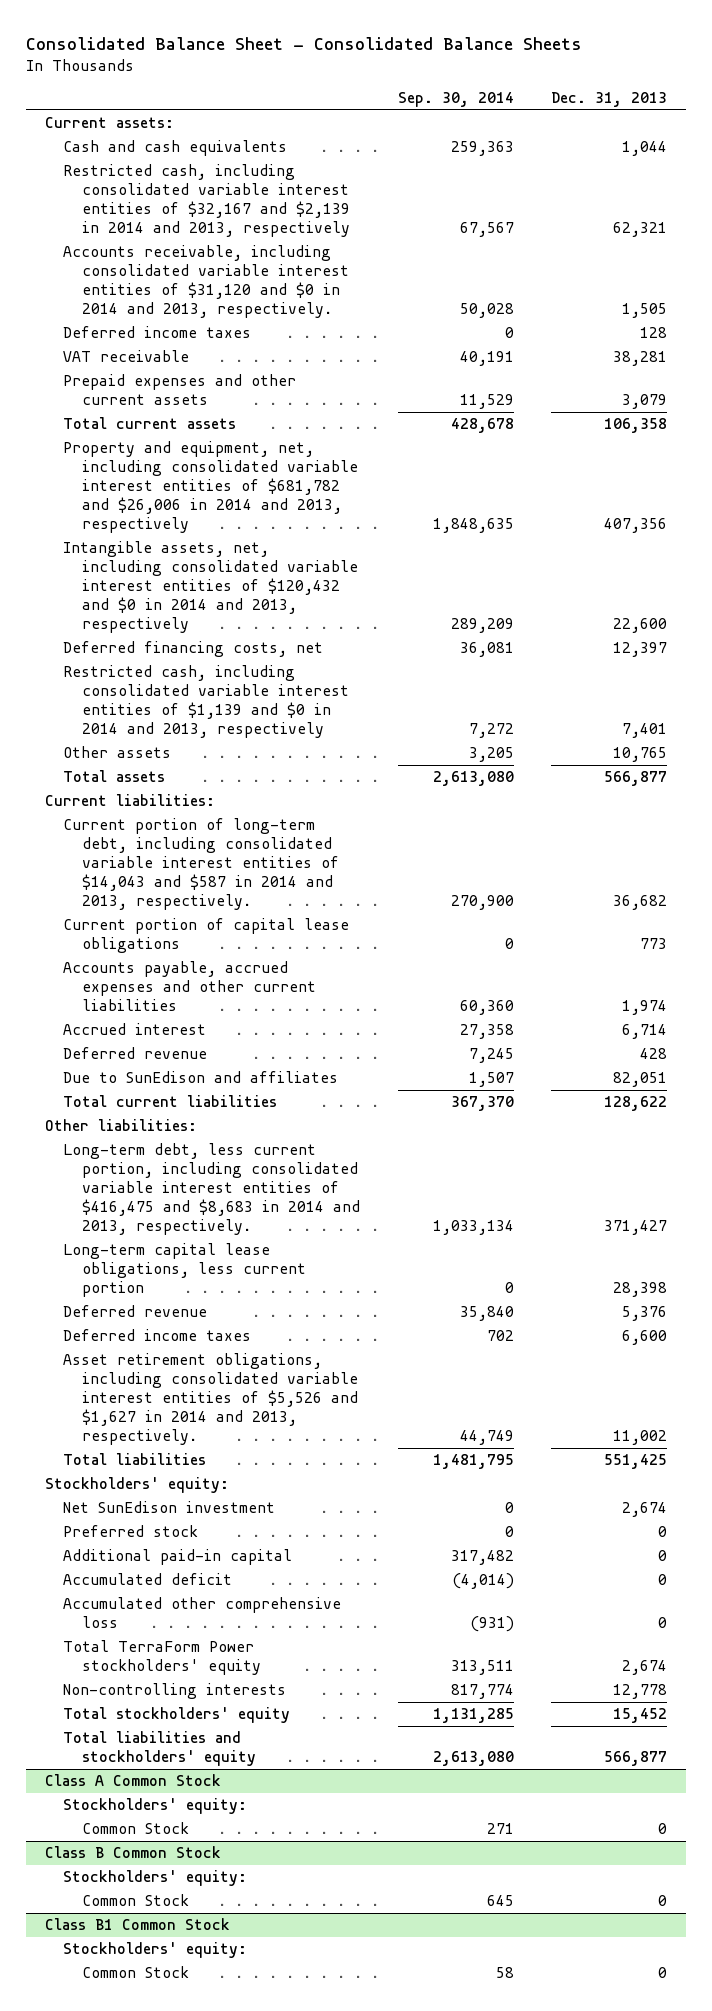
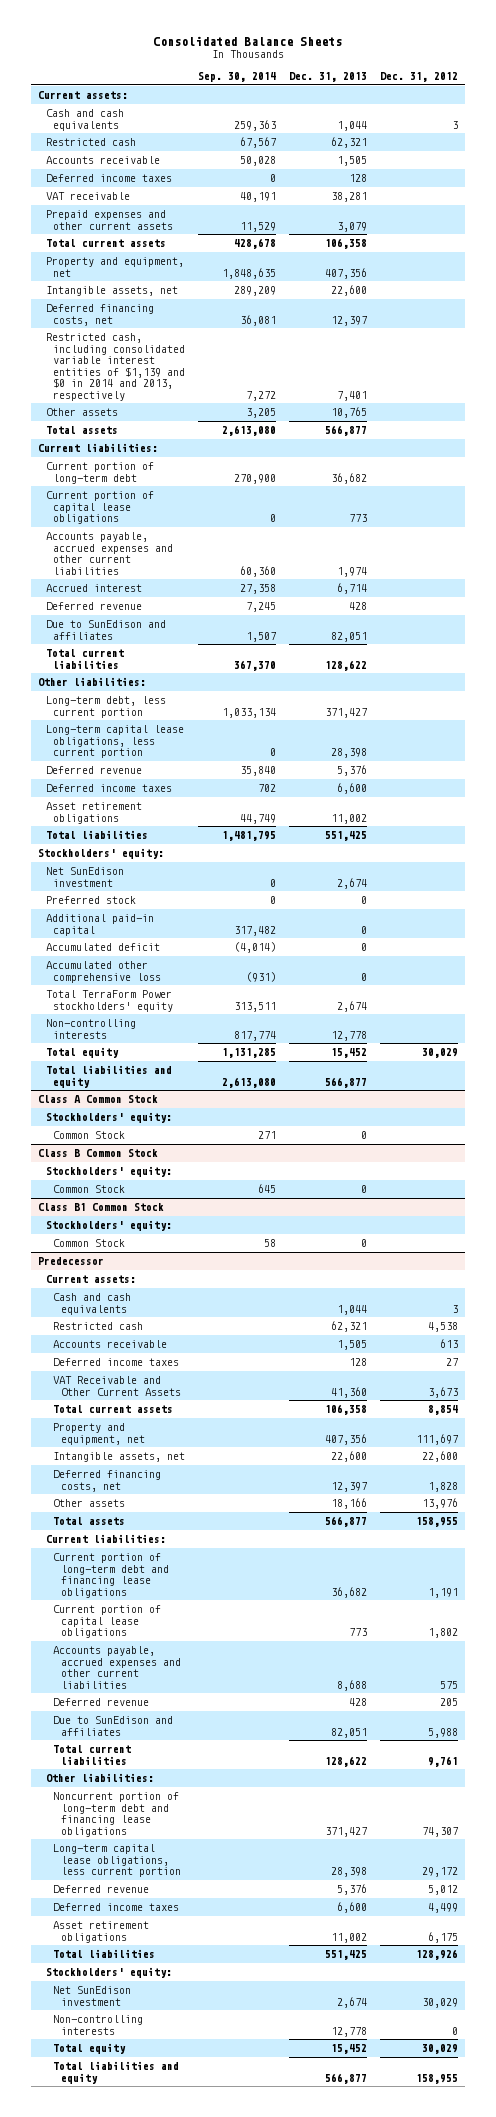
[25,36,582,50] Consolidated Balance Sheet - Consolidated Balance Sheets -> [153,35,343,46] Consolidated Balance Sheets
none -> [380,72,459,83] Dec. 31, 2012
[63,164,351,238] Restricted cash, including consolidated variable interest entities of $32,167 and $2,139 in 2014 and 2013, respectively -> [45,138,136,147] Restricted cash
[63,245,350,319] Accounts receivable, including consolidated variable interest entities of $31,120 and $0 in 2014 and 2013, respectively. -> [45,156,160,165] Accounts receivable
[63,441,359,534] Property and equipment, net, including consolidated variable interest entities of $681,782 and $26,006 in 2014 and 2013, respectively -> [45,257,184,277] Property and equipment, net
[63,541,359,634] Intangible assets, net, including consolidated variable interest entities of $120,432 and $0 in 2014 and 2013, respectively -> [45,286,178,297] Intangible assets, net
[63,818,340,911] Current portion of long-term debt, including consolidated variable interest entities of $14,043 and $587 in 2014 and 2013, respectively. -> [45,462,154,484] Current portion of long-term debt
[63,1143,361,1236] Long-term debt, less current portion, including consolidated variable interest entities of $416,475 and $8,683 in 2014 and 2013, respectively. -> [45,696,166,718] Long-term debt, less current portion
[63,1353,359,1446] Asset retirement obligations, including consolidated variable interest entities of $5,526 and $1,627 in 2014 and 2013, respectively. -> [45,802,142,824] Asset retirement obligations
[63,1707,291,1724] Total stockholders' equity -> [45,1047,119,1059] Total equity
[63,1731,257,1767] Total liabilities and stockholders' equity -> [45,1065,172,1088] Total liabilities and equity
none -> [37,1257,104,1266] Predecessor
none -> [45,1275,136,1284] Current assets:
none -> [53,1293,132,1315] Cash and cash equivalents
none -> [53,1322,144,1331] Restricted cash
none -> [53,1340,168,1349] Accounts receivable
none -> [53,1358,180,1367] Deferred income taxes
none -> [53,1376,182,1396] VAT Receivable and Other Current Assets
none -> [53,1405,174,1414] Total current assets
none -> [53,1423,146,1445] Property and equipment, net
none -> [53,1452,186,1463] Intangible assets, net
none -> [53,1470,162,1492] Deferred financing costs, net
none -> [53,1499,126,1508] Other assets
none -> [53,1517,126,1526] Total assets
none -> [45,1534,166,1544] Current liabilities:
none -> [53,1553,170,1598] Current portion of long-term debt and financing lease obligations
none -> [53,1605,162,1639] Current portion of capital lease obligations
none -> [53,1646,182,1689] Accounts payable, accrued expenses and other current liabilities
none -> [53,1698,150,1707] Deferred revenue
none -> [53,1716,174,1736] Due to SunEdison and affiliates
none -> [53,1745,132,1765] Total current liabilities
none -> [45,1773,154,1783] Other liabilities:
none -> [53,1792,180,1837] Noncurrent portion of long-term debt and financing lease obligations
none -> [53,1844,182,1878] Long-term capital lease obligations, less current portion
none -> [53,1885,150,1894] Deferred revenue
none -> [53,1903,180,1912] Deferred income taxes
none -> [53,1921,150,1943] Asset retirement obligations
none -> [53,1949,156,1959] Total liabilities
none -> [45,1967,172,1979] Stockholders' equity:
none -> [53,1986,132,2006] Net SunEdison investment
none -> [53,2015,144,2035] Non-controlling interests
none -> [53,2043,127,2055] Total equity
none -> [53,2061,180,2084] Total liabilities and equity

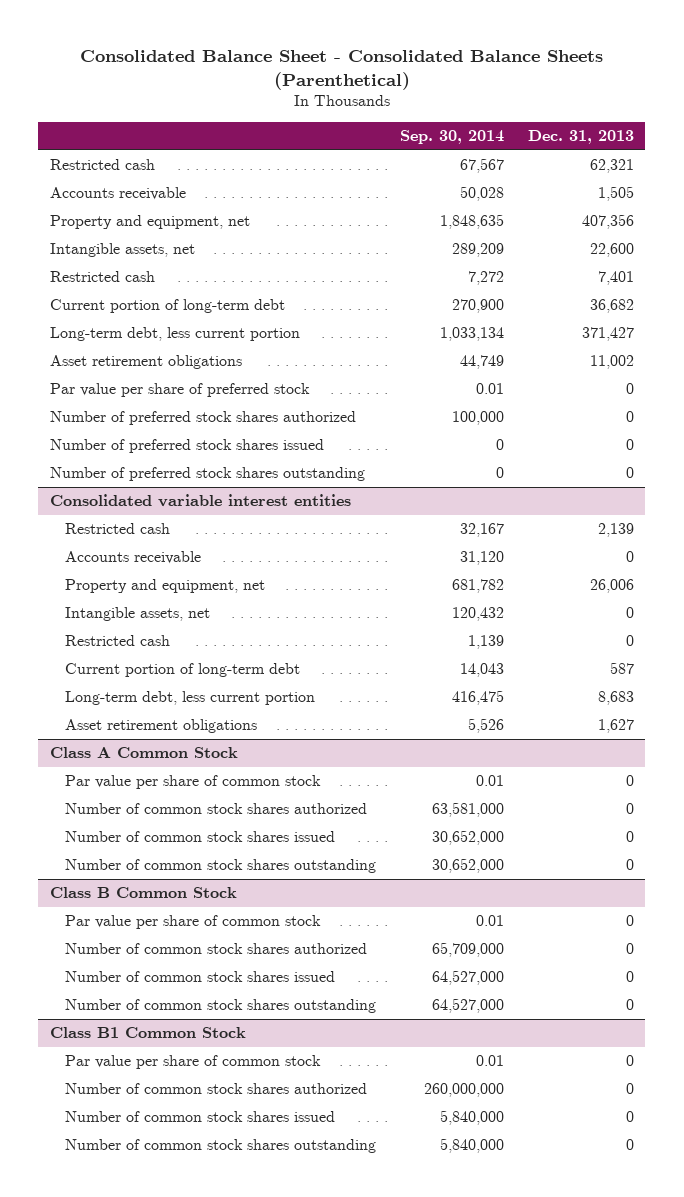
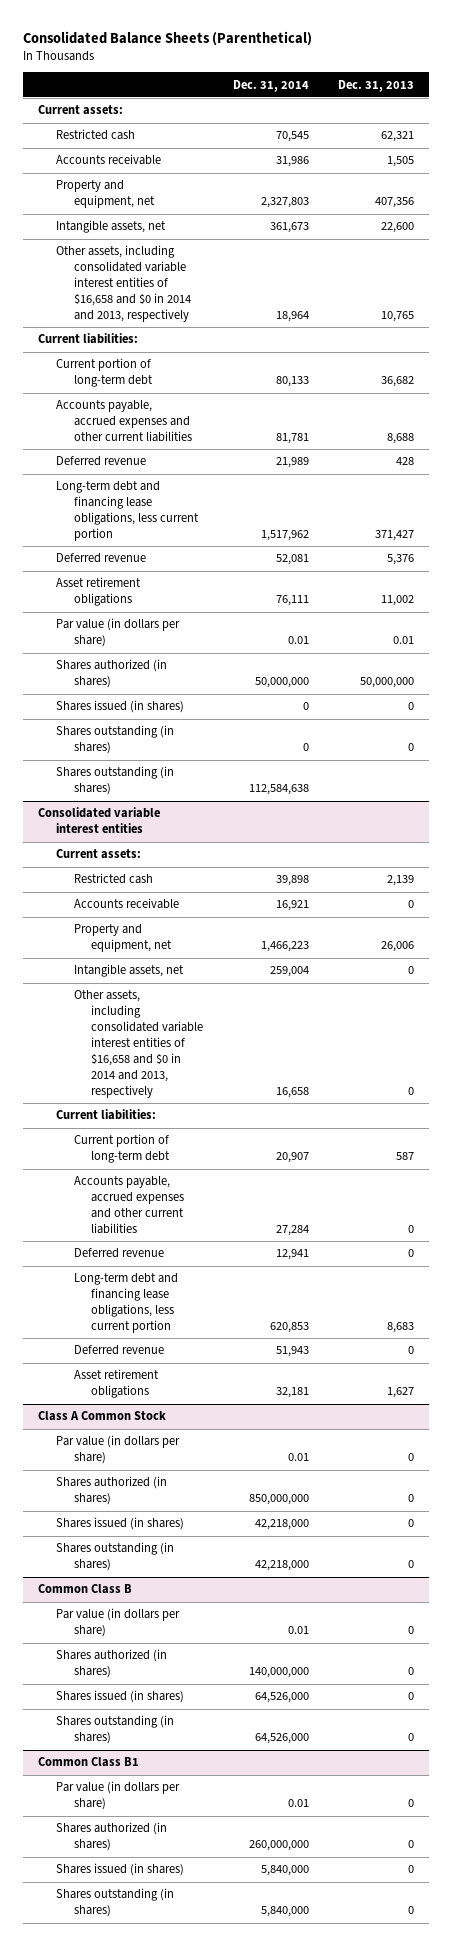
[79,49,603,90] Consolidated Balance Sheet - Consolidated Balance Sheets (Parenthetical) -> [23,30,313,46] Consolidated Balance Sheets (Parenthetical)
[399,130,504,145] Sep. 30, 2014 -> none
none -> [232,79,309,92] Dec. 31, 2014
none -> [38,105,124,116] Current assets:
[50,271,156,283] Restricted cash -> none
none -> [55,245,191,322] Other assets, including consolidated variable interest entities of $16,658 and $0 in 2014 and 2013, respectively
none -> [38,333,139,345] Current liabilities:
none -> [55,400,192,443] Accounts payable, accrued expenses and other current liabilities
none -> [55,456,146,467] Deferred revenue
[50,327,301,342] Long-term debt, less current portion -> [55,481,199,542] Long-term debt and financing lease obligations, less current portion
none -> [55,553,146,564] Deferred revenue
[50,383,311,398] Par value per share of preferred stock -> [55,618,180,648] Par value (in dollars per share)
[625,383,634,395] 0 -> [393,636,415,645] 0.01
[50,411,357,426] Number of preferred stock shares authorized -> [55,659,167,689] Shares authorized (in shares)
[625,411,634,423] 0 -> [360,677,415,689] 50,000,000
[50,439,325,454] Number of preferred stock shares issued -> [55,700,184,714] Shares issued (in shares)
[50,467,366,482] Number of preferred stock shares outstanding -> [55,725,174,755] Shares outstanding (in shares)
none -> [55,766,174,796] Shares outstanding (in shares)
none -> [55,849,141,860] Current assets:
[64,635,170,647] Restricted cash -> none
none -> [73,990,204,1098] Other assets, including consolidated variable interest entities of $16,658 and $0 in 2014 and 2013, respectively
none -> [55,1109,156,1121] Current liabilities:
none -> [73,1176,185,1235] Accounts payable, accrued expenses and other current liabilities
none -> [73,1248,164,1259] Deferred revenue
[64,691,315,706] Long-term debt, less current portion -> [73,1273,178,1334] Long-term debt and financing lease obligations, less current portion
none -> [73,1345,164,1356] Deferred revenue
[64,775,321,790] Par value per share of common stock -> [55,1435,180,1465] Par value (in dollars per share)
[64,803,367,815] Number of common stock shares authorized -> [55,1476,167,1506] Shares authorized (in shares)
[64,831,335,843] Number of common stock shares issued -> [55,1517,184,1531] Shares issued (in shares)
[64,859,376,874] Number of common stock shares outstanding -> [55,1542,174,1572] Shares outstanding (in shares)
[50,887,238,899] Class B Common Stock -> [38,1584,133,1595] Common Class B
[64,915,321,930] Par value per share of common stock -> [55,1608,180,1638] Par value (in dollars per share)
[64,943,367,955] Number of common stock shares authorized -> [55,1649,167,1679] Shares authorized (in shares)
[64,971,335,983] Number of common stock shares issued -> [55,1690,184,1704] Shares issued (in shares)
[64,999,376,1014] Number of common stock shares outstanding -> [55,1715,174,1745] Shares outstanding (in shares)
[50,1027,247,1039] Class B1 Common Stock -> [38,1757,140,1768] Common Class B1
[64,1055,321,1070] Par value per share of common stock -> [55,1781,180,1811] Par value (in dollars per share)
[64,1083,367,1095] Number of common stock shares authorized -> [55,1822,167,1852] Shares authorized (in shares)
[64,1111,335,1123] Number of common stock shares issued -> [55,1863,184,1877] Shares issued (in shares)
[64,1139,376,1154] Number of common stock shares outstanding -> [55,1888,174,1918] Shares outstanding (in shares)

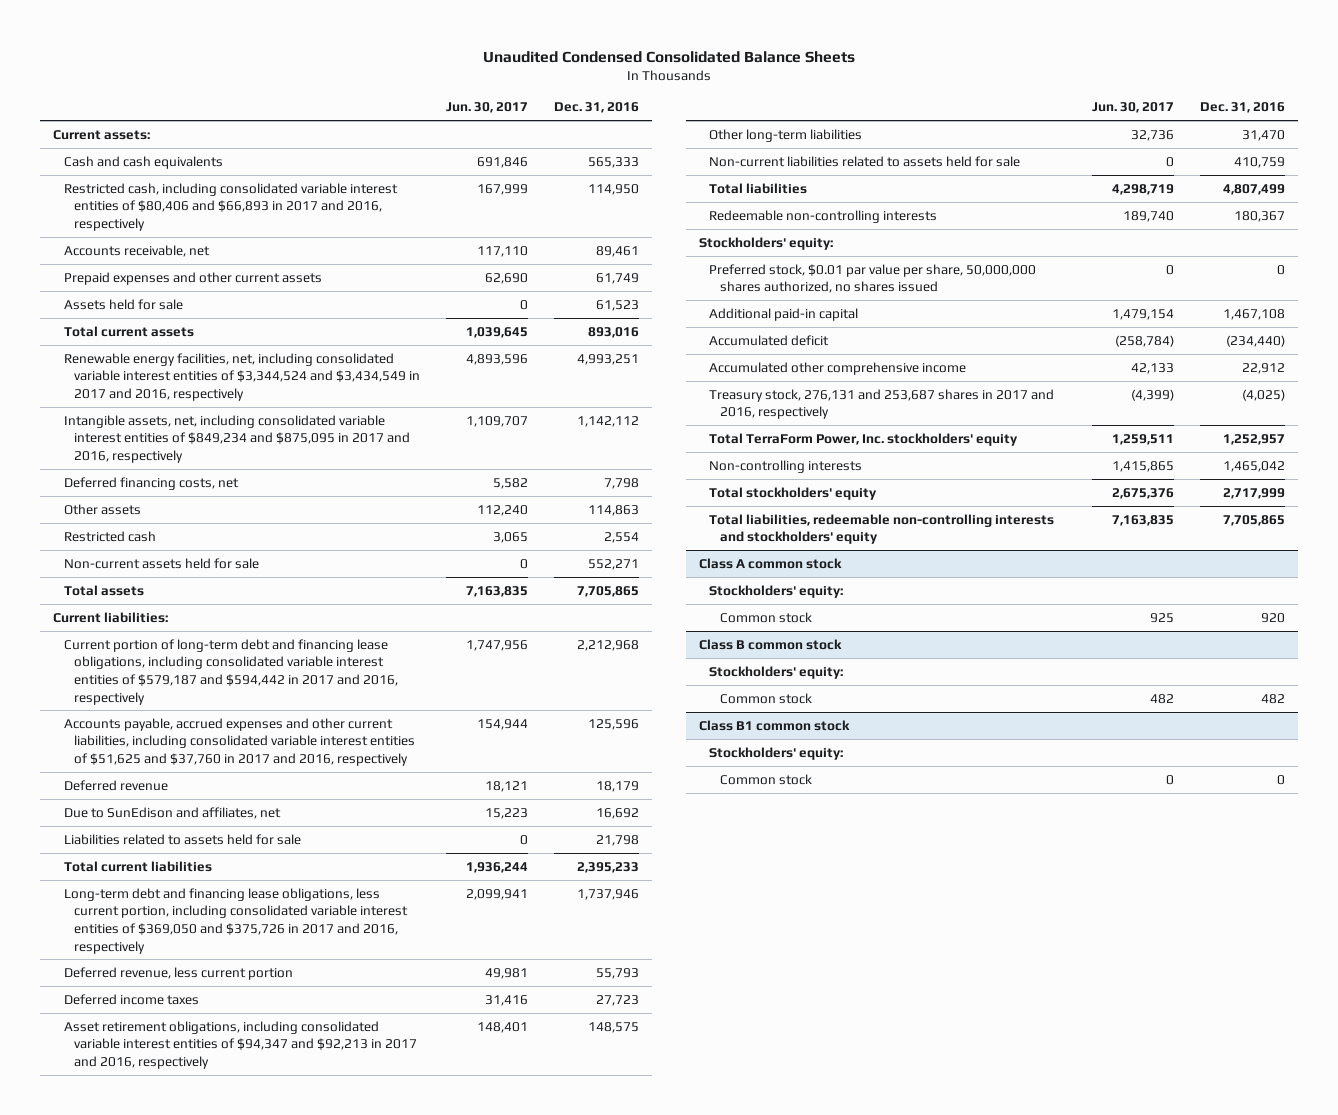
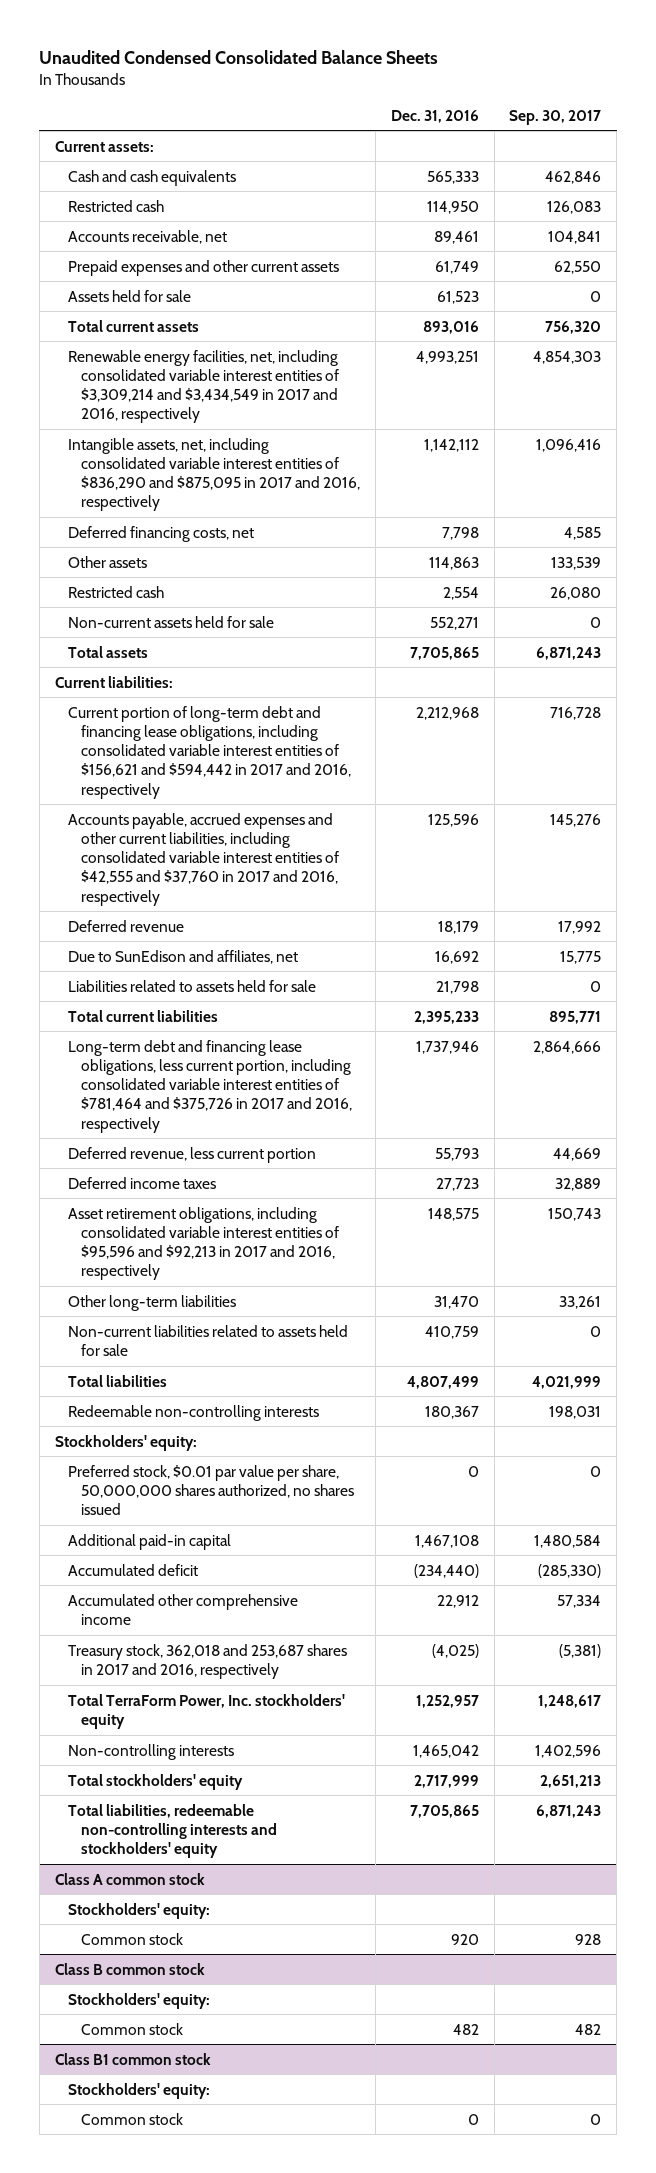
[446,102,529,114] Jun. 30, 2017 -> none
none -> [509,109,602,125] Sep. 30, 2017
[63,182,398,231] Restricted cash, including consolidated variable interest entities of $80,406 and $66,893 in 2017 and 2016, respectively -> [67,199,164,212] Restricted cash
[63,352,421,401] Renewable energy facilities, net, including consolidated variable interest entities of $3,344,524 and $3,434,549 in 2017 and 2016, respectively -> [67,349,340,424] Renewable energy facilities, net, including consolidated variable interest entities of $3,309,214 and $3,434,549 in 2017 and 2016, respectively
[63,414,411,463] Intangible assets, net, including consolidated variable interest entities of $849,234 and $875,095 in 2017 and 2016, respectively -> [67,437,361,512] Intangible assets, net, including consolidated variable interest entities of $836,290 and $875,095 in 2017 and 2016, respectively
[63,638,399,705] Current portion of long-term debt and financing lease obligations, including consolidated variable interest entities of $579,187 and $594,442 in 2017 and 2016, respectively -> [67,705,352,799] Current portion of long-term debt and financing lease obligations, including consolidated variable interest entities of $156,621 and $594,442 in 2017 and 2016, respectively
[63,717,416,766] Accounts payable, accrued expenses and other current liabilities, including consolidated variable interest entities of $51,625 and $37,760 in 2017 and 2016, respectively -> [67,812,340,906] Accounts payable, accrued expenses and other current liabilities, including consolidated variable interest entities of $42,555 and $37,760 in 2017 and 2016, respectively
[63,887,409,954] Long-term debt and financing lease obligations, less current portion, including consolidated variable interest entities of $369,050 and $375,726 in 2017 and 2016, respectively -> [67,1039,353,1133] Long-term debt and financing lease obligations, less current portion, including consolidated variable interest entities of $781,464 and $375,726 in 2017 and 2016, respectively
[63,1020,418,1069] Asset retirement obligations, including consolidated variable interest entities of $94,347 and $92,213 in 2017 and 2016, respectively -> [67,1206,340,1281] Asset retirement obligations, including consolidated variable interest entities of $95,596 and $92,213 in 2017 and 2016, respectively
[709,388,1055,420] Treasury stock, 276,131 and 253,687 shares in 2017 and 2016, respectively -> [67,1643,347,1679] Treasury stock, 362,018 and 253,687 shares in 2017 and 2016, respectively

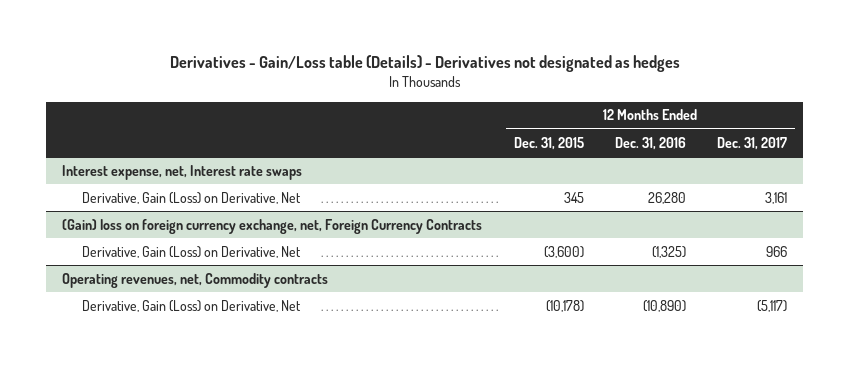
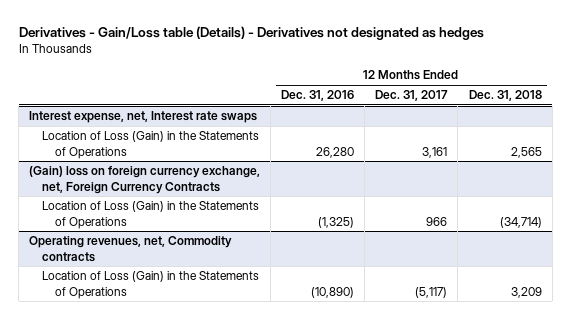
[513,136,584,150] Dec. 31, 2015 -> none
none -> [468,90,542,102] Dec. 31, 2018
[82,191,302,204] Derivative, Gain (Loss) on Derivative, Net -> [41,131,259,159] Location of Loss (Gain) in the Statements of Operations
[82,245,302,258] Derivative, Gain (Loss) on Derivative, Net -> [41,201,259,229] Location of Loss (Gain) in the Statements of Operations
[82,299,302,312] Derivative, Gain (Loss) on Derivative, Net -> [41,271,259,299] Location of Loss (Gain) in the Statements of Operations

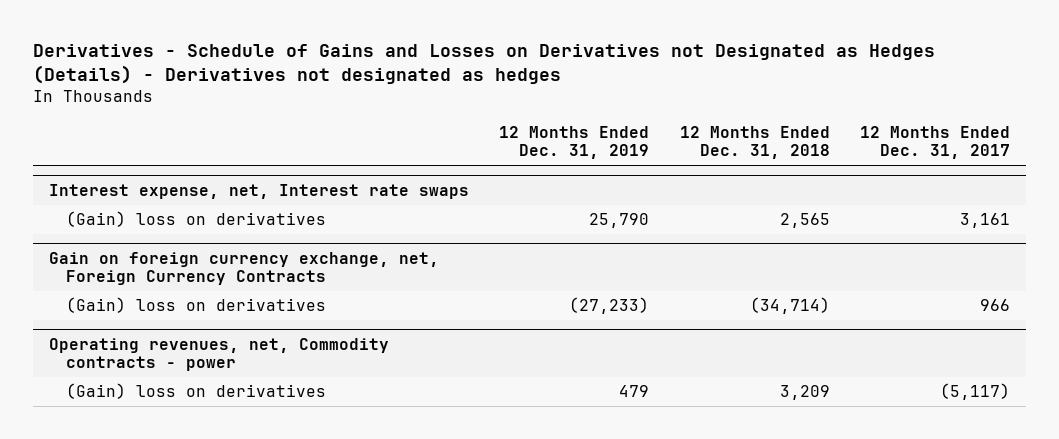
[18,26,484,41] Derivatives - Gain/Loss table (Details) - Derivatives not designated as hedges -> [33,44,936,85] Derivatives - Schedule of Gains and Losses on Derivatives not Designated as Hedges (Details) - Derivatives not designated as hedges
[281,90,355,102] Dec. 31, 2016 -> none
none -> [499,125,650,160] 12 Months Ended Dec. 31, 2019
[41,131,259,159] Location of Loss (Gain) in the Statements of Operations -> [66,211,327,228] (Gain) loss on derivatives
[29,166,261,194] (Gain) loss on foreign currency exchange, net, Foreign Currency Contracts -> [48,251,439,286] Gain on foreign currency exchange, net, Foreign Currency Contracts
[41,201,259,229] Location of Loss (Gain) in the Statements of Operations -> [66,297,327,314] (Gain) loss on derivatives
[29,236,233,262] Operating revenues, net, Commodity contracts -> [48,337,389,372] Operating revenues, net, Commodity contracts - power
[41,271,259,299] Location of Loss (Gain) in the Statements of Operations -> [66,383,327,400] (Gain) loss on derivatives

